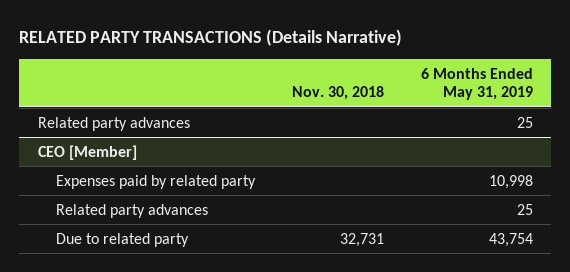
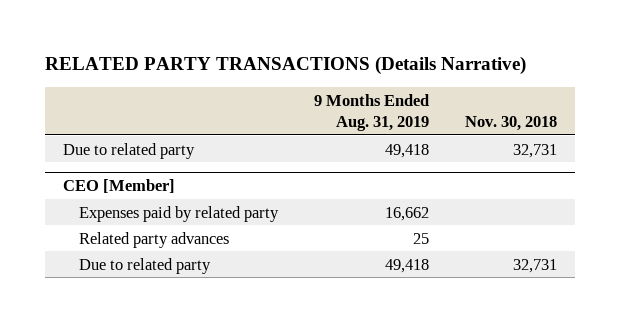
[420,67,533,101] 6 Months Ended May 31, 2019 -> none
none -> [313,93,429,132] 9 Months Ended Aug. 31, 2019
[37,116,190,131] Related party advances -> none
none -> [62,142,195,159] Due to related party

